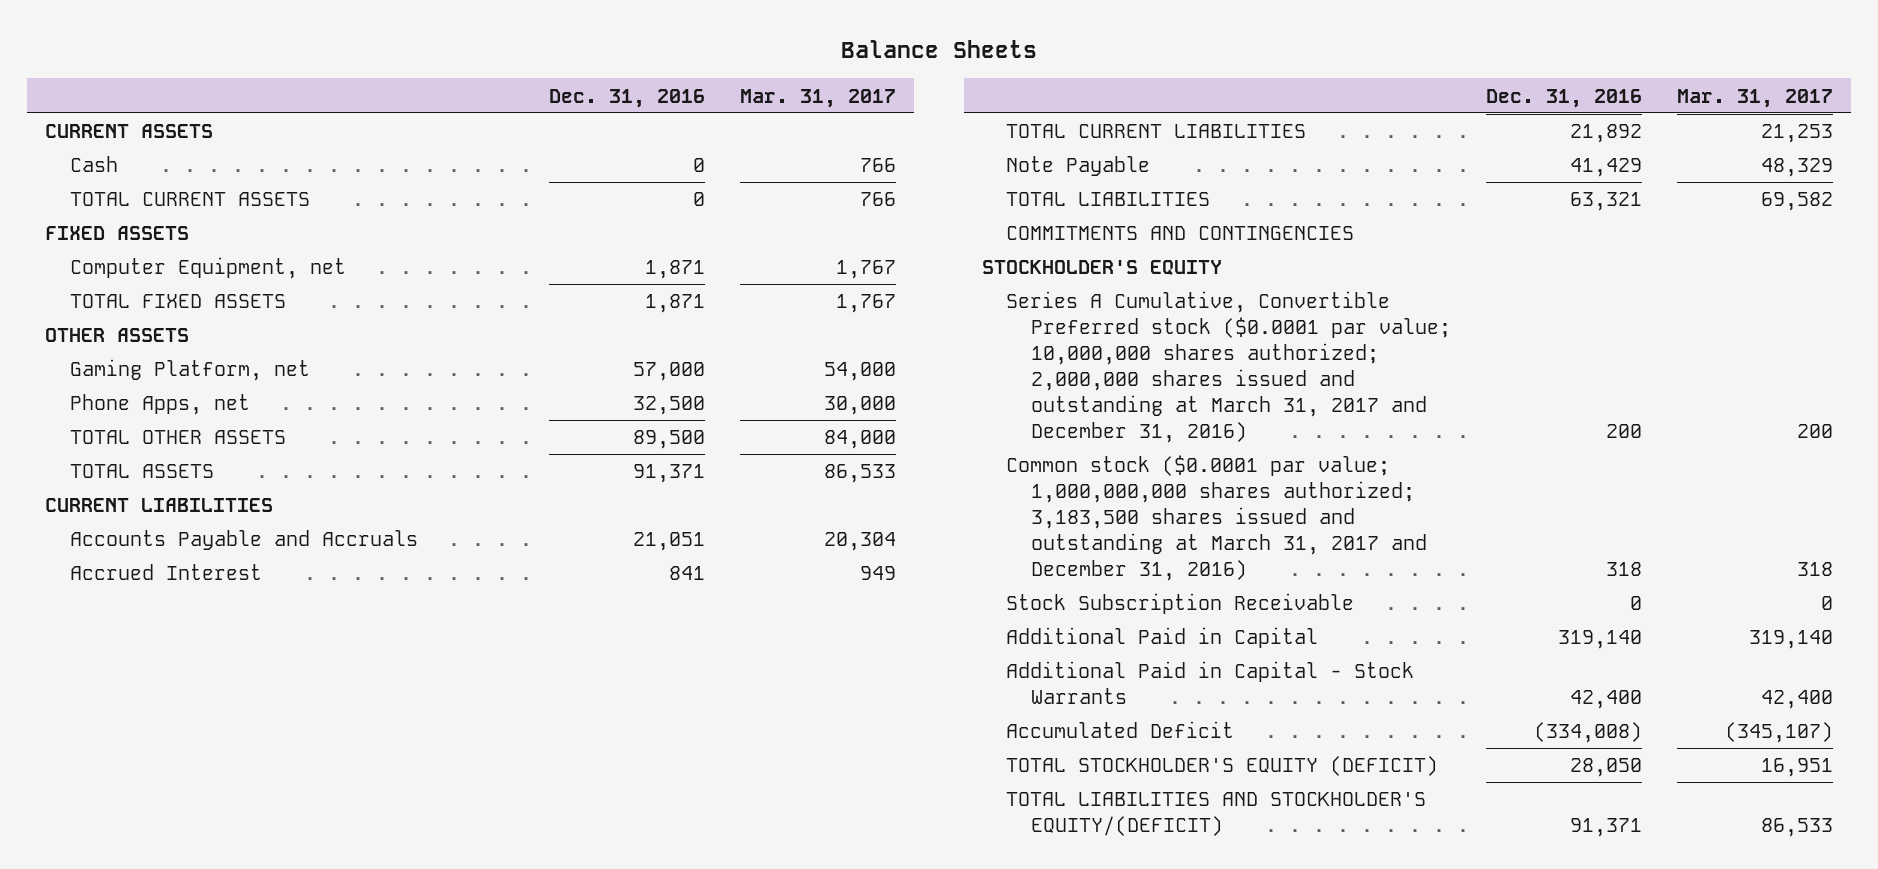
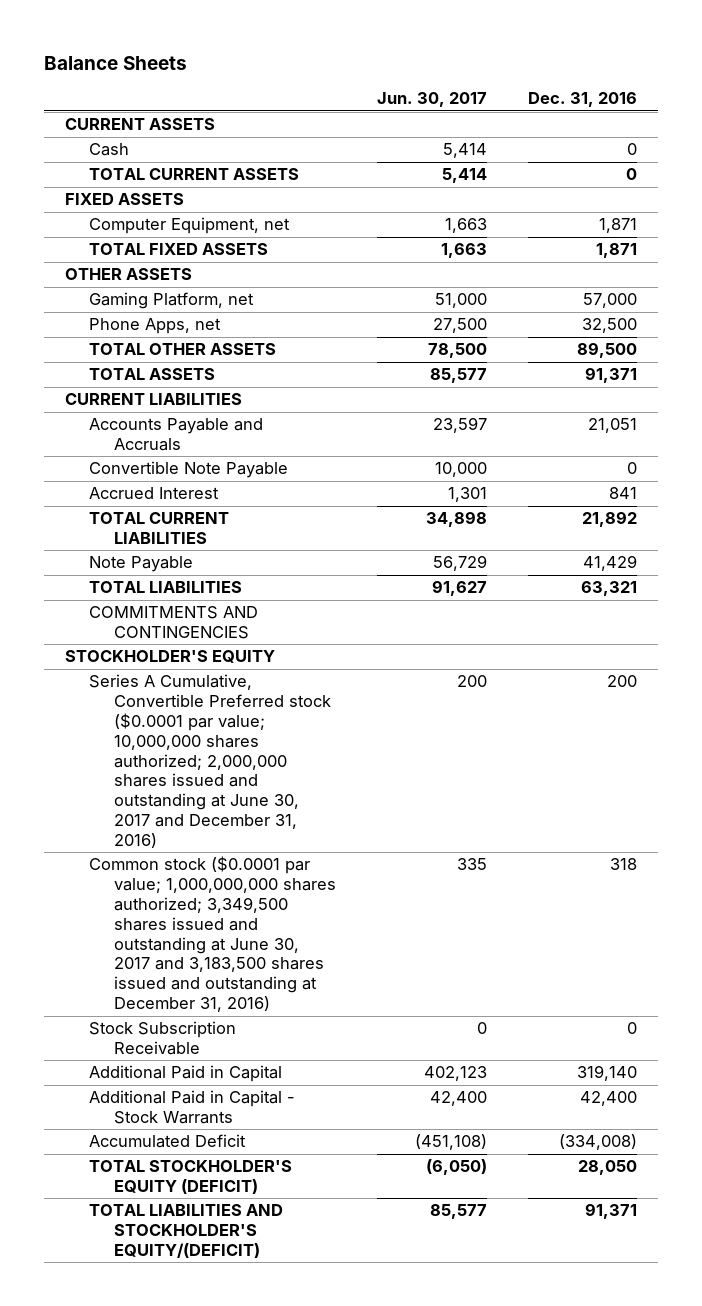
[740,88,897,108] Mar. 31, 2017 -> none
none -> [377,92,488,108] Jun. 30, 2017
none -> [89,461,289,479] Convertible Note Payable
[1006,291,1452,443] Series A Cumulative, Convertible Preferred stock ($0.0001 par value; 10,000,000 shares authorized; 2,000,000 shares issued and outstanding at March 31, 2017 and December 31, 2016) -> [89,674,332,849] Series A Cumulative, Convertible Preferred stock ($0.0001 par value; 10,000,000 shares authorized; 2,000,000 shares issued and outstanding at June 30, 2017 and December 31, 2016)
[1006,455,1428,582] Common stock ($0.0001 par value; 1,000,000,000 shares authorized; 3,183,500 shares issued and outstanding at March 31, 2017 and December 31, 2016) -> [89,856,337,1013] Common stock ($0.0001 par value; 1,000,000,000 shares authorized; 3,349,500 shares issued and outstanding at June 30, 2017 and 3,183,500 shares issued and outstanding at December 31, 2016)

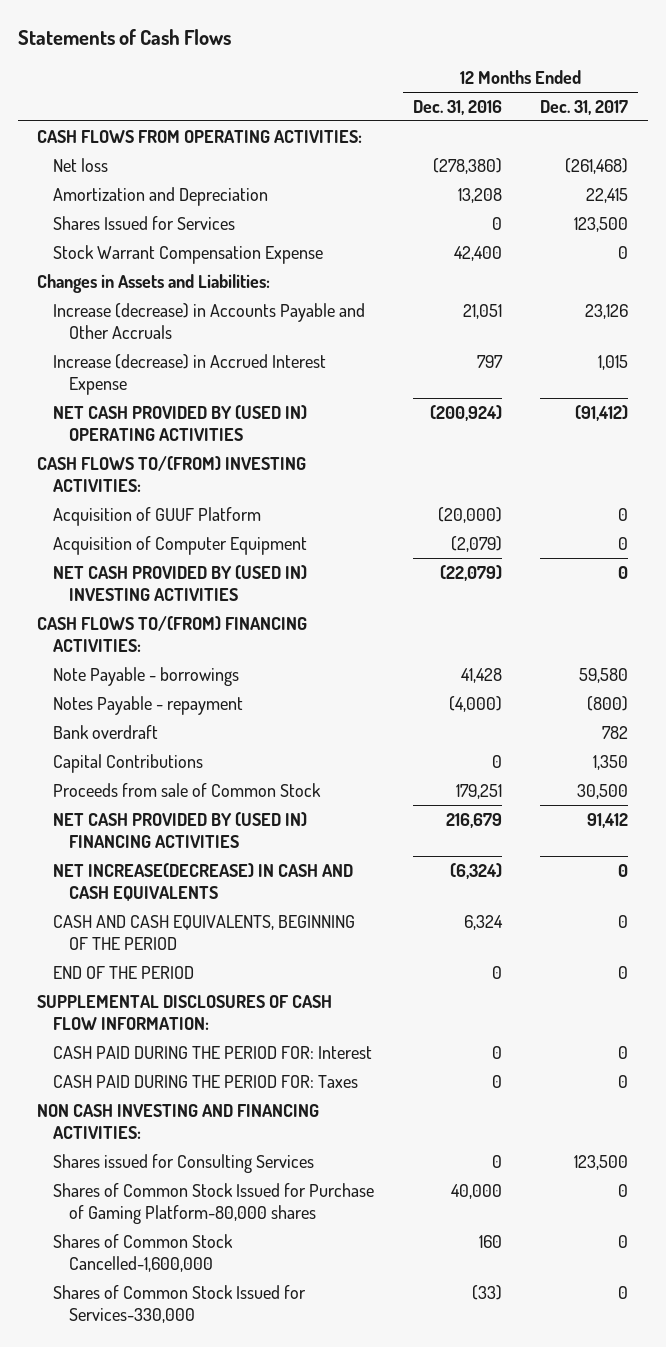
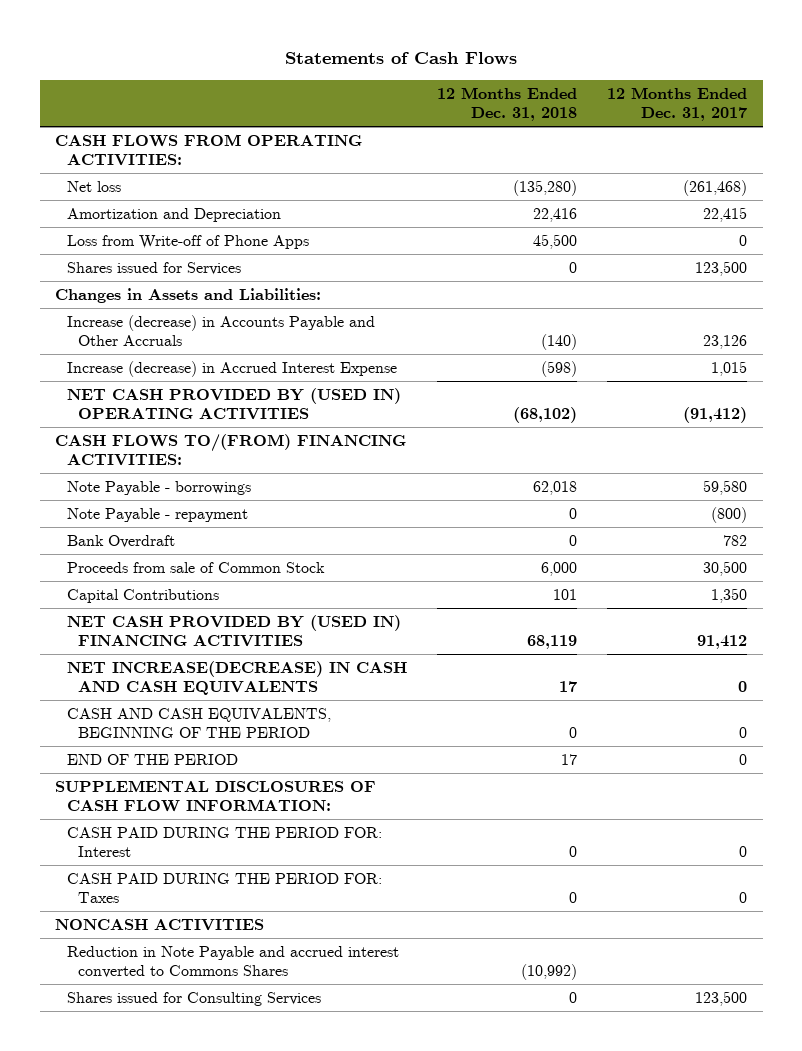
[412,100,502,116] Dec. 31, 2016 -> none
none -> [436,86,577,121] 12 Months Ended Dec. 31, 2018
[53,244,324,264] Stock Warrant Compensation Expense -> none
none -> [66,234,309,249] Loss from Write-off of Phone Apps
[53,215,236,230] Shares Issued for Services -> [66,261,241,275] Shares issued for Services
[37,455,307,493] CASH FLOWS TO/(FROM) INVESTING ACTIVITIES: -> none
[53,506,262,526] Acquisition of GUUF Platform -> none
[53,535,308,555] Acquisition of Computer Equipment -> none
[53,564,308,602] NET CASH PROVIDED BY (USED IN) INVESTING ACTIVITIES -> none
[53,695,244,715] Notes Payable - repayment -> [66,507,248,522] Note Payable - repayment
[53,724,159,739] Bank overdraft -> [66,534,175,548] Bank Overdraft
[53,753,204,773] Capital Contributions -> [66,588,219,603] Capital Contributions
[37,1103,320,1140] NON CASH INVESTING AND FINANCING ACTIVITIES: -> [55,918,265,931] NONCASH ACTIVITIES
none -> [66,945,399,979] Reduction in Note Payable and accrued interest converted to Commons Shares
[53,1182,375,1225] Shares of Common Stock Issued for Purchase of Gaming Platform-80,000 shares -> none
[53,1233,234,1273] Shares of Common Stock Cancelled-1,600,000 -> none
[53,1284,307,1324] Shares of Common Stock Issued for Services-330,000 -> none

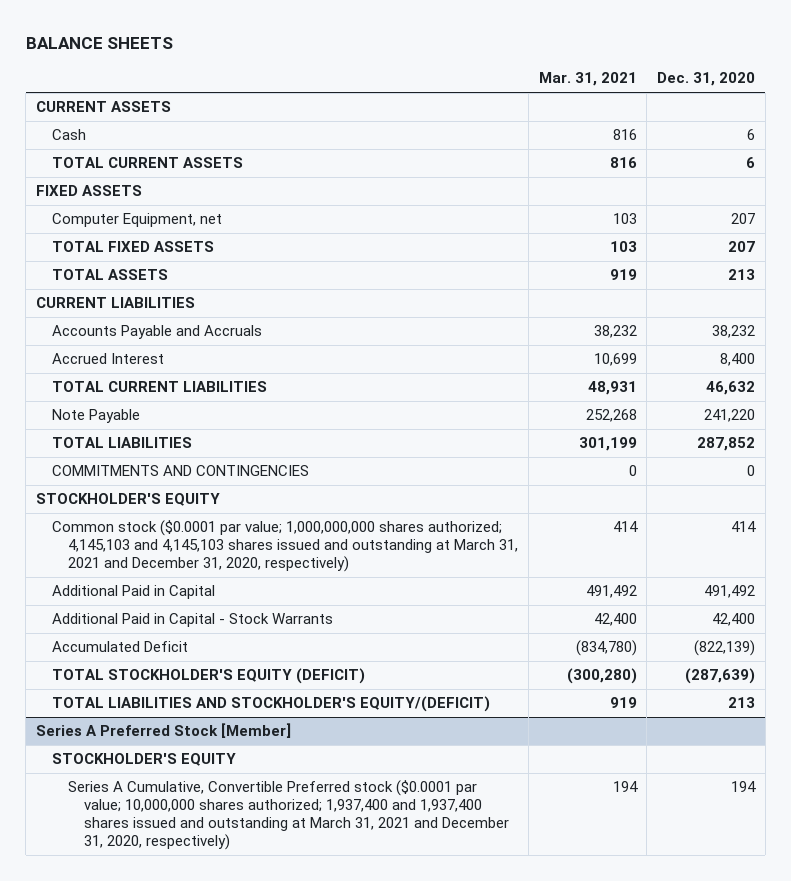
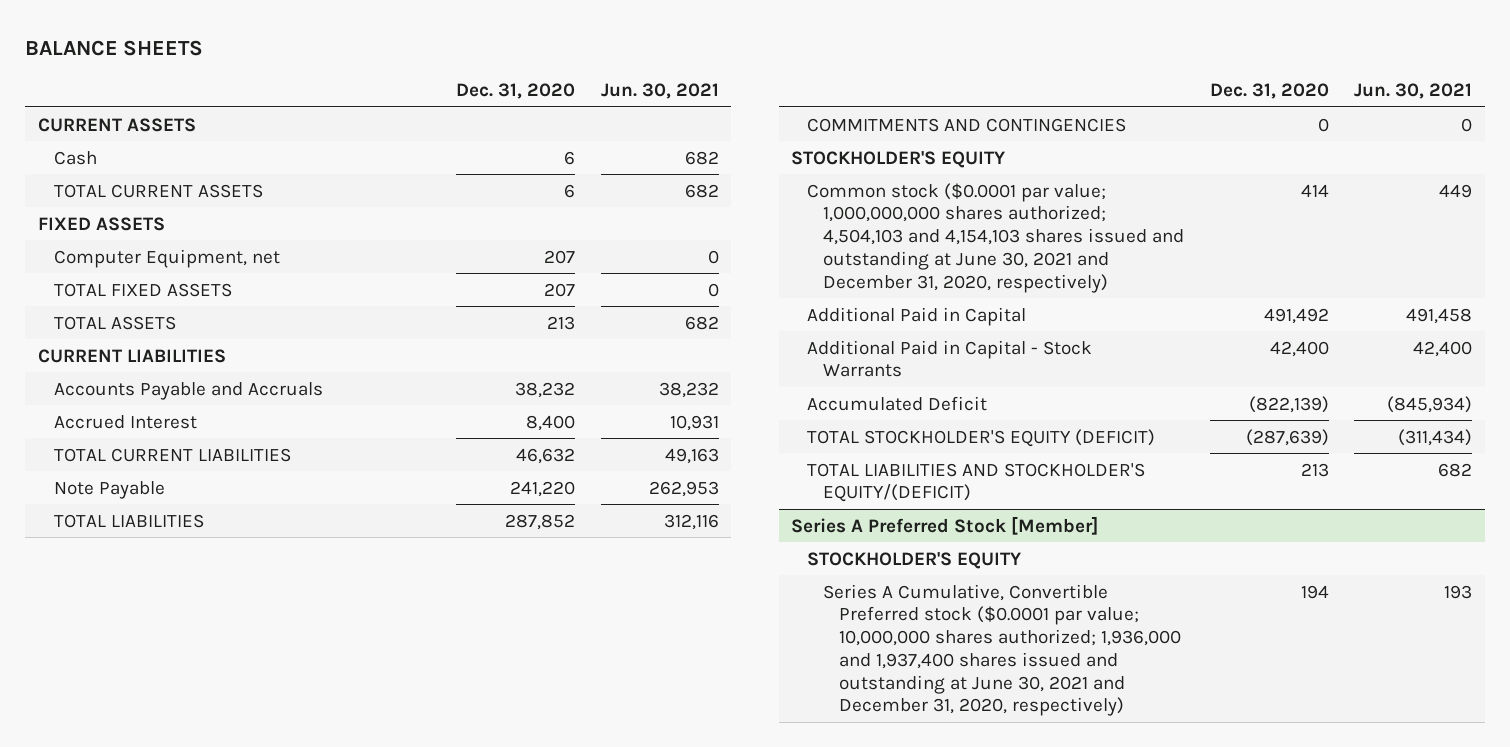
[538,72,637,87] Mar. 31, 2021 -> none
none -> [600,83,719,100] Jun. 30, 2021
[52,520,519,573] Common stock ($0.0001 par value; 1,000,000,000 shares authorized; 4,145,103 and 4,145,103 shares issued and outstanding at March 31, 2021 and December 31, 2020, respectively) -> [807,182,1185,293] Common stock ($0.0001 par value; 1,000,000,000 shares authorized; 4,504,103 and 4,154,103 shares issued and outstanding at June 30, 2021 and December 31, 2020, respectively)
[68,780,510,851] Series A Cumulative, Convertible Preferred stock ($0.0001 par value; 10,000,000 shares authorized; 1,937,400 and 1,937,400 shares issued and outstanding at March 31, 2021 and December 31, 2020, respectively) -> [823,583,1181,717] Series A Cumulative, Convertible Preferred stock ($0.0001 par value; 10,000,000 shares authorized; 1,936,000 and 1,937,400 shares issued and outstanding at June 30, 2021 and December 31, 2020, respectively)

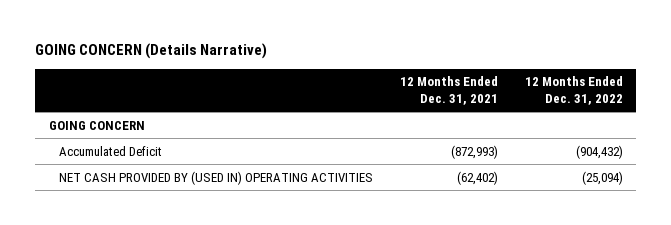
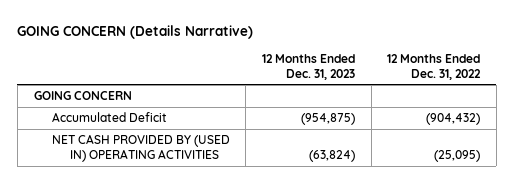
[399,76,498,106] 12 Months Ended Dec. 31, 2021 -> none
none -> [261,53,355,80] 12 Months Ended Dec. 31, 2023
[581,170,623,185] (25,094) -> [434,149,481,162] (25,095)

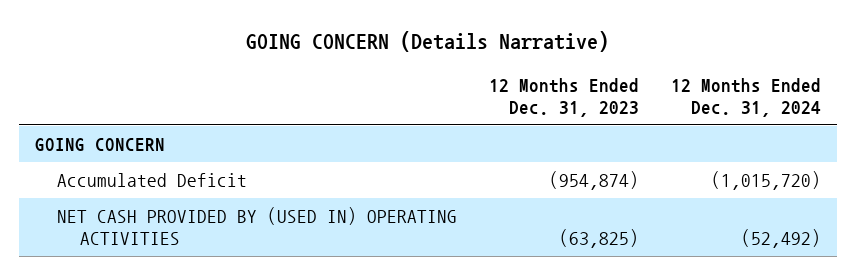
[387,53,482,80] 12 Months Ended Dec. 31, 2022 -> none
none -> [670,77,821,118] 12 Months Ended Dec. 31, 2024
[300,113,355,126] (954,875) -> [549,170,640,190] (954,874)
[308,149,355,162] (63,824) -> [559,229,640,249] (63,825)

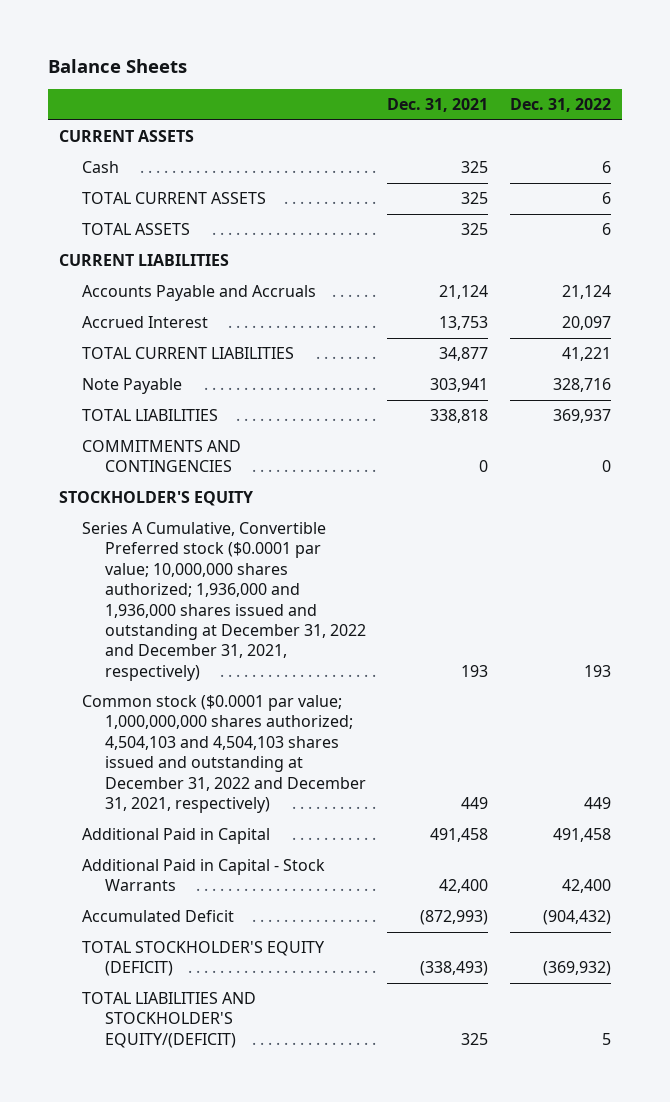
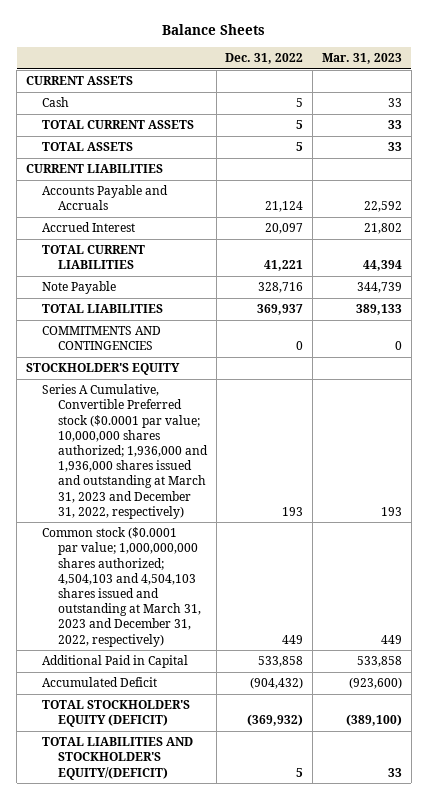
[387,98,489,113] Dec. 31, 2021 -> none
none -> [321,53,402,65] Mar. 31, 2023
[601,161,611,174] 6 -> [296,98,304,108] 5
[601,192,611,205] 6 -> [296,120,304,130] 5
[601,223,611,236] 6 -> [296,142,304,152] 5
[81,859,325,892] Additional Paid in Capital - Stock Warrants -> none
[81,522,366,681] Series A Cumulative, Convertible Preferred stock ($0.0001 par value; 10,000,000 shares authorized; 1,936,000 and 1,936,000 shares issued and outstanding at December 31, 2022 and December 31, 2021, respectively) -> [41,384,208,519] Series A Cumulative, Convertible Preferred stock ($0.0001 par value; 10,000,000 shares authorized; 1,936,000 and 1,936,000 shares issued and outstanding at March 31, 2023 and December 31, 2022, respectively)
[81,695,366,813] Common stock ($0.0001 par value; 1,000,000,000 shares authorized; 4,504,103 and 4,504,103 shares issued and outstanding at December 31, 2022 and December 31, 2021, respectively) -> [41,527,201,647] Common stock ($0.0001 par value; 1,000,000,000 shares authorized; 4,504,103 and 4,504,103 shares issued and outstanding at March 31, 2023 and December 31, 2022, respectively)
[552,828,611,843] 491,458 -> [258,656,304,668] 533,858

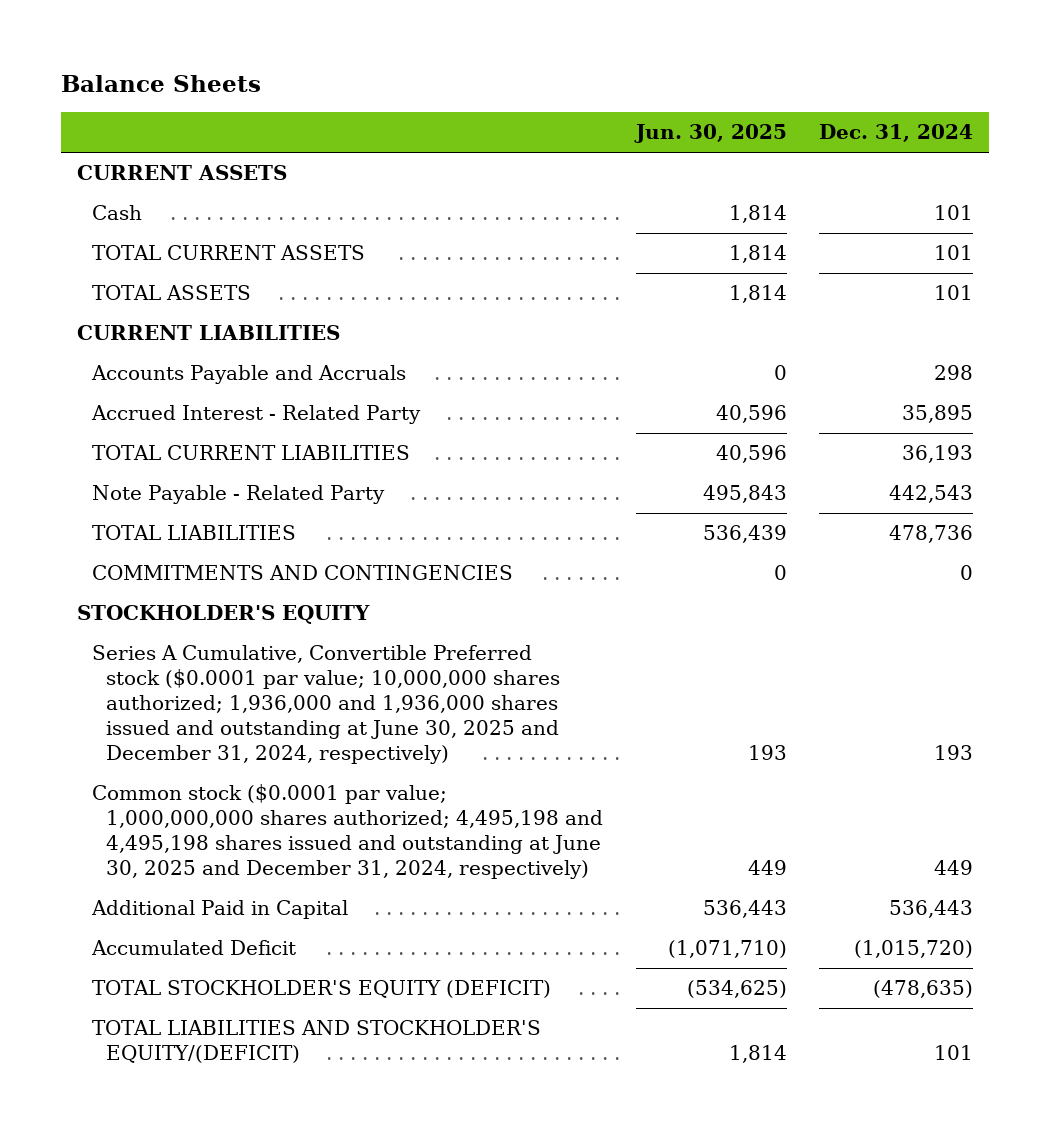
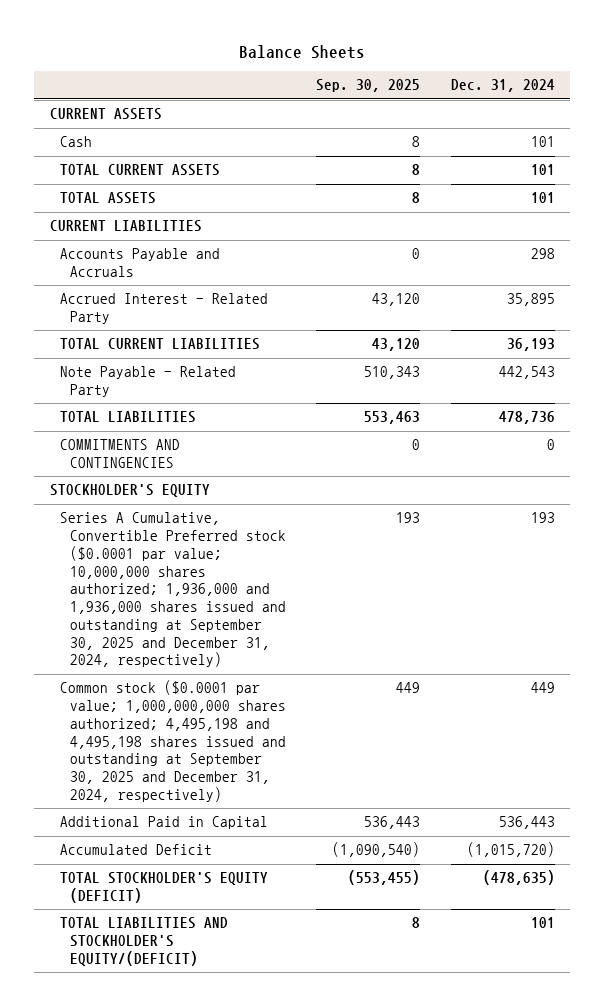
[633,124,787,144] Jun. 30, 2025 -> none
none -> [316,79,421,93] Sep. 30, 2025
[91,645,561,765] Series A Cumulative, Convertible Preferred stock ($0.0001 par value; 10,000,000 shares authorized; 1,936,000 and 1,936,000 shares issued and outstanding at June 30, 2025 and December 31, 2024, respectively) -> [59,512,286,668] Series A Cumulative, Convertible Preferred stock ($0.0001 par value; 10,000,000 shares authorized; 1,936,000 and 1,936,000 shares issued and outstanding at September 30, 2025 and December 31, 2024, respectively)
[91,784,604,880] Common stock ($0.0001 par value; 1,000,000,000 shares authorized; 4,495,198 and 4,495,198 shares issued and outstanding at June 30, 2025 and December 31, 2024, respectively) -> [59,680,286,802] Common stock ($0.0001 par value; 1,000,000,000 shares authorized; 4,495,198 and 4,495,198 shares issued and outstanding at September 30, 2025 and December 31, 2024, respectively)

